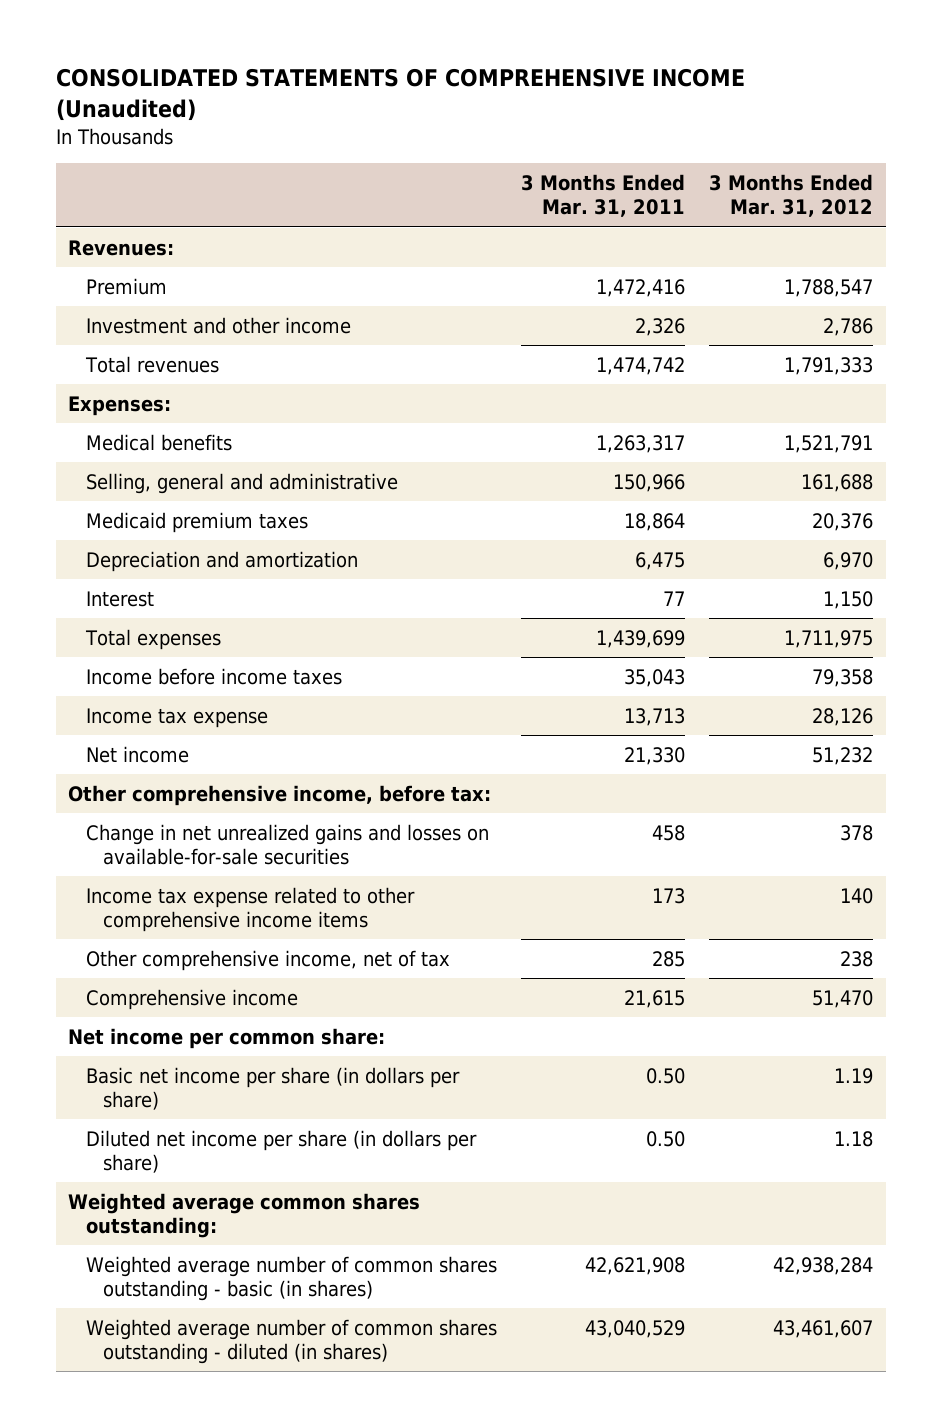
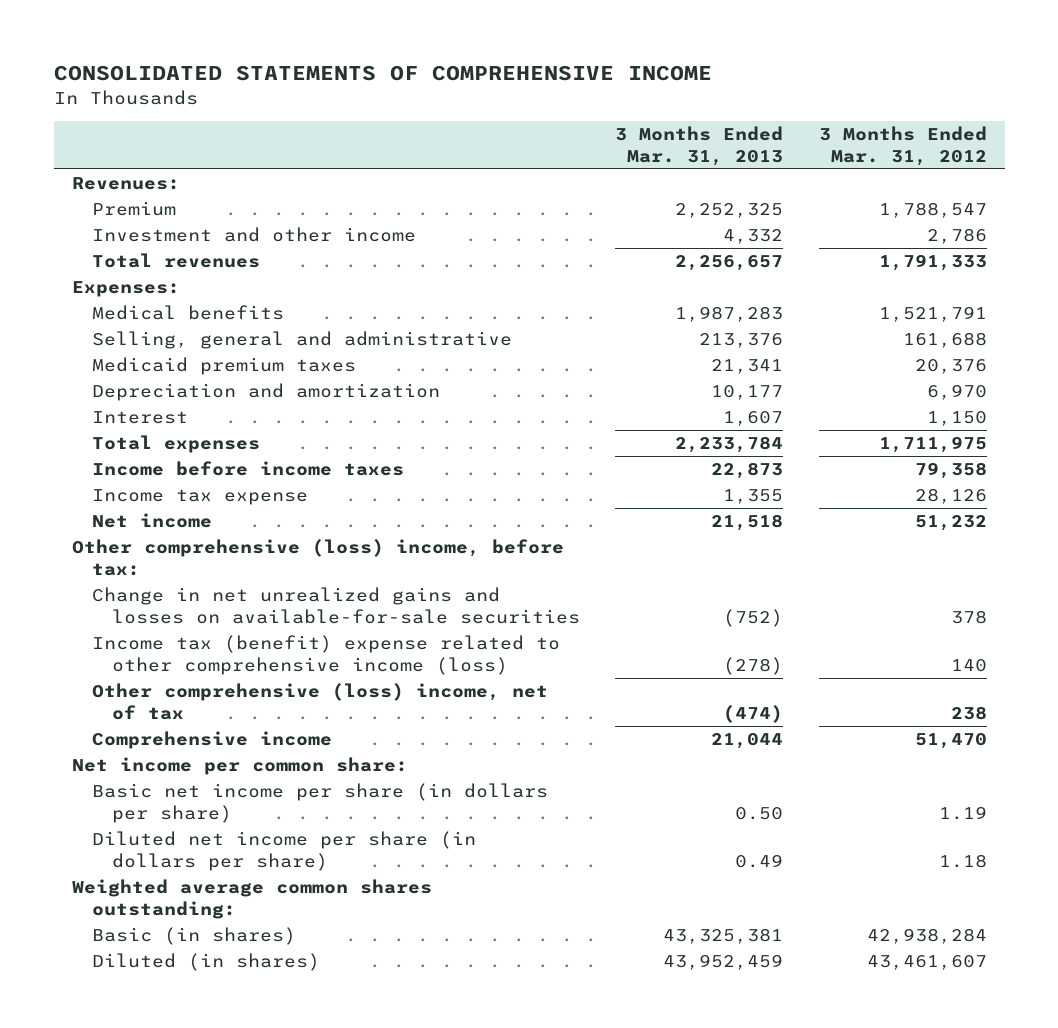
[55,68,745,121] CONSOLIDATED STATEMENTS OF COMPREHENSIVE INCOME (Unaudited) -> [53,65,712,82] CONSOLIDATED STATEMENTS OF COMPREHENSIVE INCOME
[520,174,685,218] 3 Months Ended Mar. 31, 2011 -> none
none -> [615,125,784,166] 3 Months Ended Mar. 31, 2013
[67,784,491,806] Other comprehensive income, before tax: -> [71,539,564,577] Other comprehensive (loss) income, before tax:
[85,886,415,933] Income tax expense related to other comprehensive income items -> [91,635,560,676] Income tax (benefit) expense related to other comprehensive income (loss)
[85,949,450,971] Other comprehensive income, net of tax -> [91,683,548,721] Other comprehensive (loss) income, net of tax
[85,1255,497,1302] Weighted average number of common shares outstanding - basic (in shares) -> [91,927,296,946] Basic (in shares)
[85,1318,497,1365] Weighted average number of common shares outstanding - diluted (in shares) -> [91,953,320,972] Diluted (in shares)

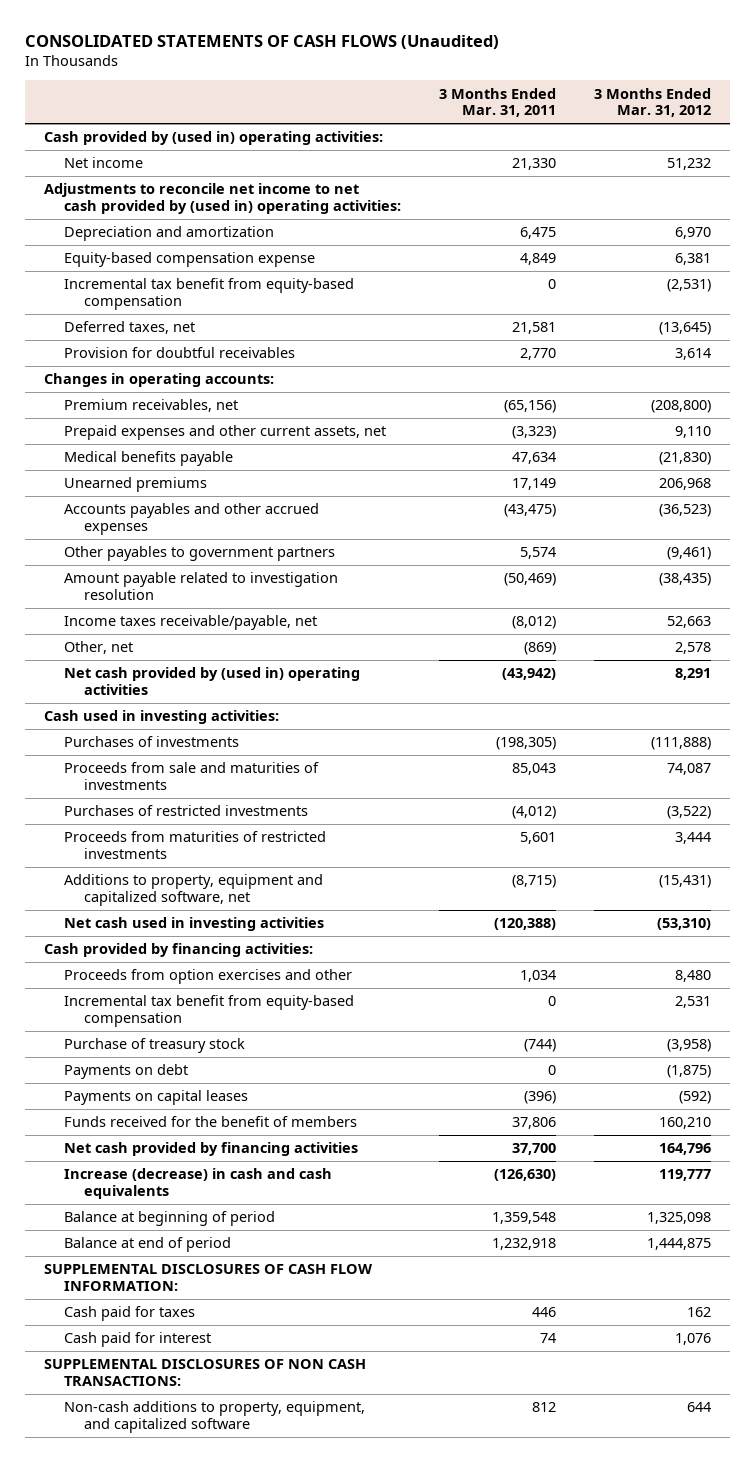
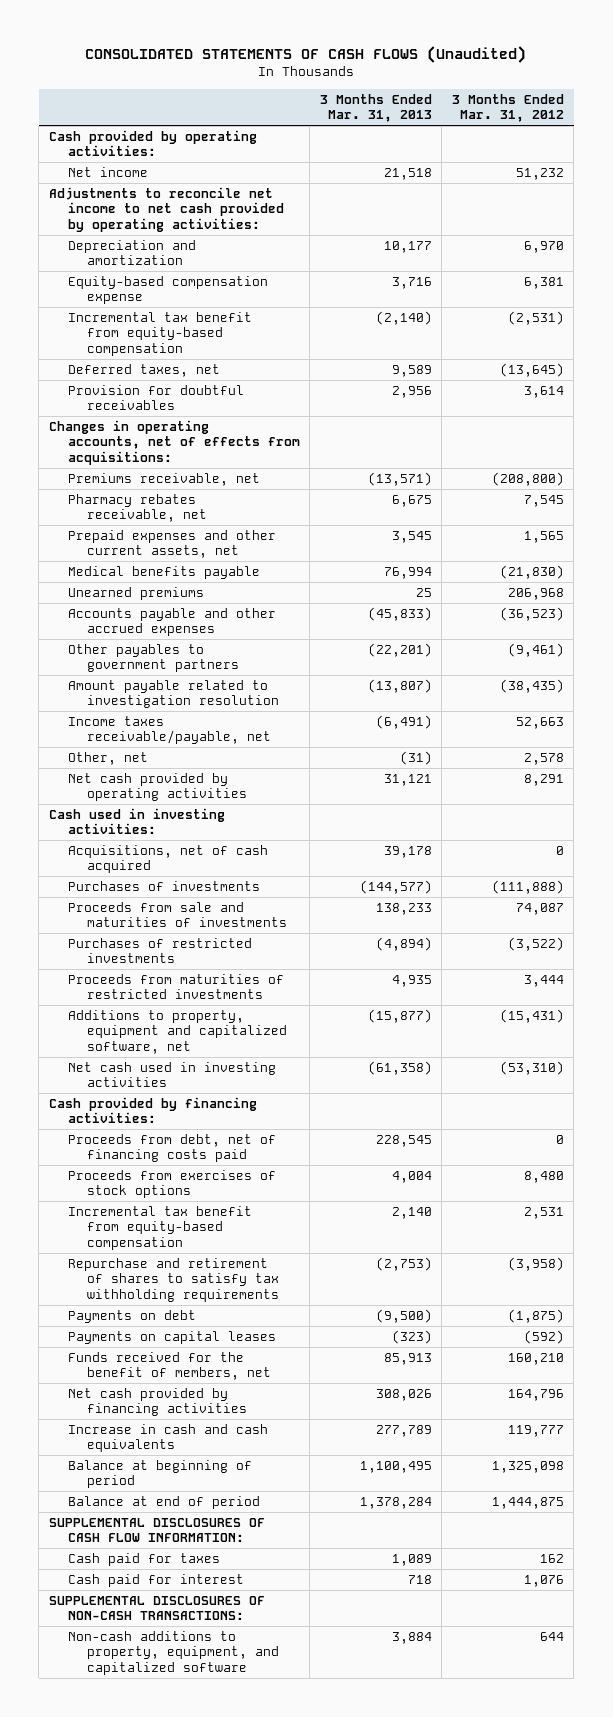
[438,87,556,118] 3 Months Ended Mar. 31, 2011 -> none
none -> [319,94,432,123] 3 Months Ended Mar. 31, 2013
[43,131,383,146] Cash provided by (used in) operating activities: -> [48,129,257,157] Cash provided by operating activities:
[43,183,401,215] Adjustments to reconcile net income to net cash provided by (used in) operating activities: -> [48,186,284,232] Adjustments to reconcile net income to net cash provided by operating activities:
[43,373,274,388] Changes in operating accounts: -> [48,419,300,465] Changes in operating accounts, net of effects from acquisitions:
[63,399,238,413] Premium receivables, net -> [67,472,260,486] Premiums receivable, net
none -> [67,493,208,523] Pharmacy rebates receivable, net
[674,426,711,439] 9,110 -> [523,530,564,543] 1,565
[63,503,319,536] Accounts payables and other accrued expenses -> [67,607,276,637] Accounts payable and other accrued expenses
[63,667,360,696] Net cash provided by (used in) operating activities -> [67,772,248,802] Net cash provided by operating activities
none -> [67,844,268,874] Acquisitions, net of cash acquired
none -> [67,1133,276,1163] Proceeds from debt, net of financing costs paid
[63,969,352,985] Proceeds from option exercises and other -> [67,1169,276,1199] Proceeds from exercises of stock options
[63,1038,245,1054] Purchase of treasury stock -> [67,1257,280,1302] Repurchase and retirement of shares to satisfy tax withholding requirements
[63,1116,357,1128] Funds received for the benefit of members -> [67,1351,272,1381] Funds received for the benefit of members, net
[63,1168,332,1200] Increase (decrease) in cash and cash equivalents -> [67,1423,268,1453] Increase in cash and cash equivalents
[43,1359,366,1387] SUPPLEMENTAL DISCLOSURES OF NON CASH TRANSACTIONS: -> [48,1595,265,1621] SUPPLEMENTAL DISCLOSURES OF NON-CASH TRANSACTIONS:

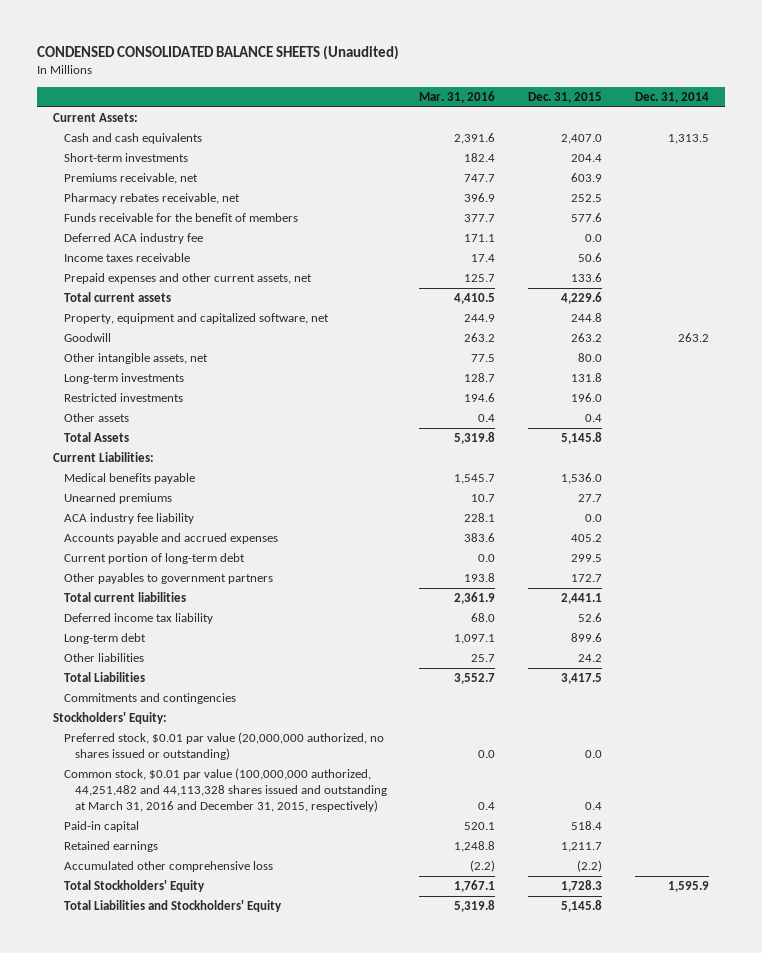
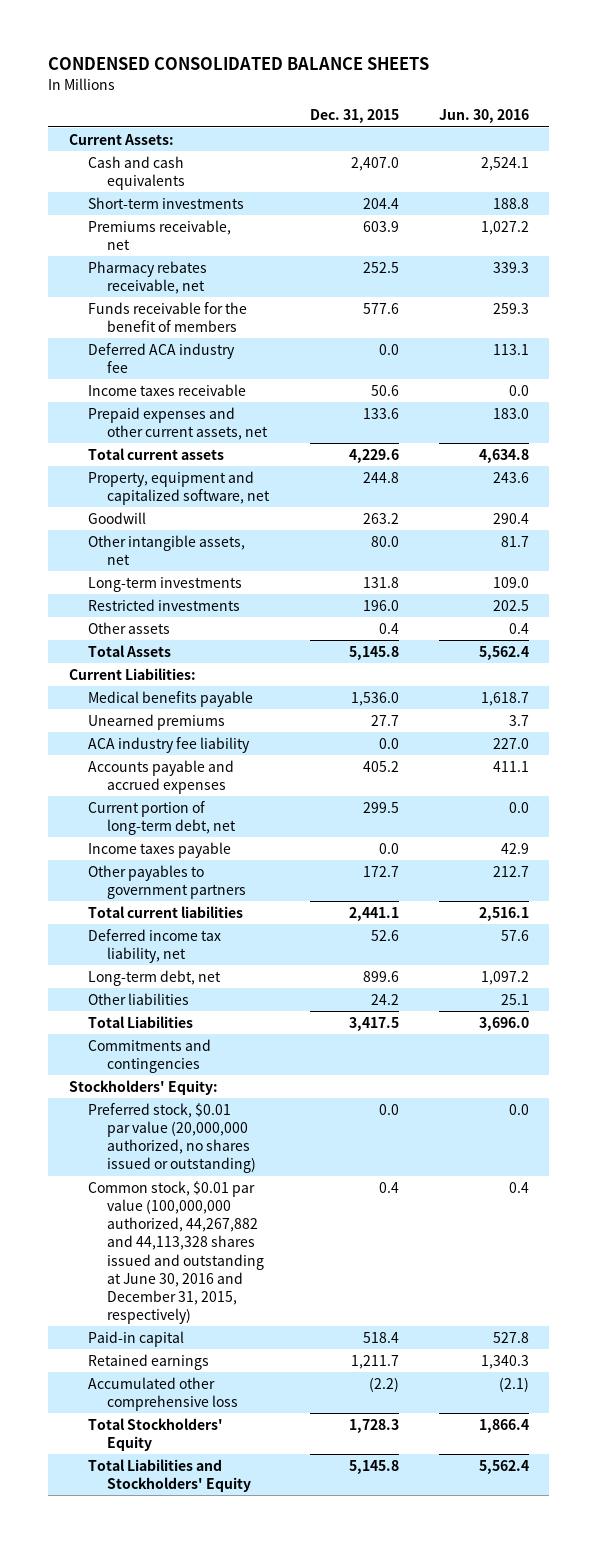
[36,44,399,60] CONDENSED CONSOLIDATED BALANCE SHEETS (Unaudited) -> [48,57,430,71] CONDENSED CONSOLIDATED BALANCE SHEETS
[419,91,496,104] Mar. 31, 2016 -> none
[634,92,709,104] Dec. 31, 2014 -> none
none -> [438,109,529,124] Jun. 30, 2016
[63,553,245,565] Current portion of long-term debt -> [87,800,237,835] Current portion of long-term debt, net
none -> [87,841,231,858] Income taxes payable
[63,613,213,625] Deferred income tax liability -> [87,928,221,963] Deferred income tax liability, net
[63,633,146,645] Long-term debt -> [87,969,221,986] Long-term debt, net
[63,768,387,812] Common stock, $0.01 par value (100,000,000 authorized, 44,251,482 and 44,113,328 shares issued and outstanding at March 31, 2016 and December 31, 2015, respectively) -> [87,1180,265,1325] Common stock, $0.01 par value (100,000,000 authorized, 44,267,882 and 44,113,328 shares issued and outstanding at June 30, 2016 and December 31, 2015, respectively)

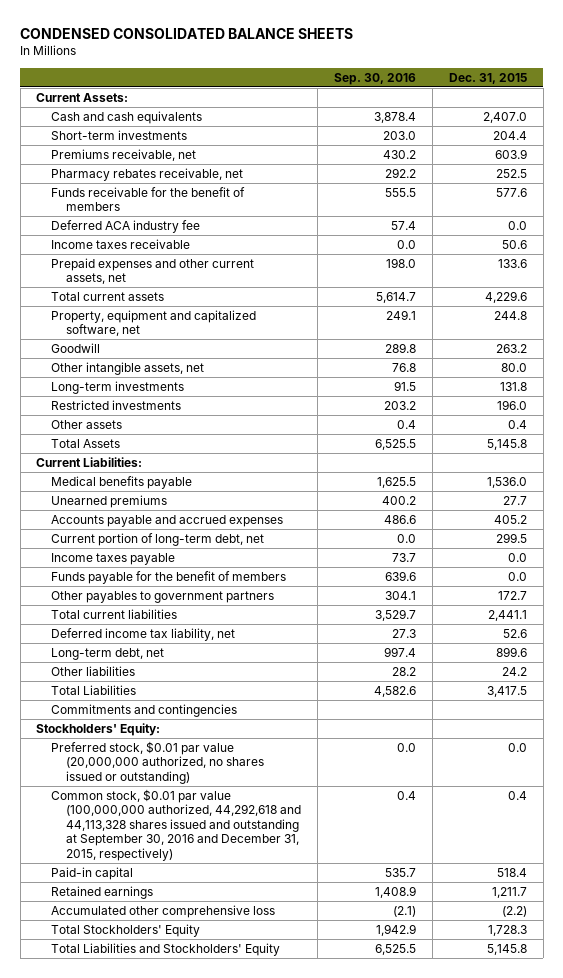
[438,109,529,124] Jun. 30, 2016 -> none
none -> [334,72,417,85] Sep. 30, 2016
[87,736,250,753] ACA industry fee liability -> none
none -> [51,570,287,584] Funds payable for the benefit of members
[87,1180,265,1325] Common stock, $0.01 par value (100,000,000 authorized, 44,267,882 and 44,113,328 shares issued and outstanding at June 30, 2016 and December 31, 2015, respectively) -> [51,788,302,861] Common stock, $0.01 par value (100,000,000 authorized, 44,292,618 and 44,113,328 shares issued and outstanding at September 30, 2016 and December 31, 2015, respectively)

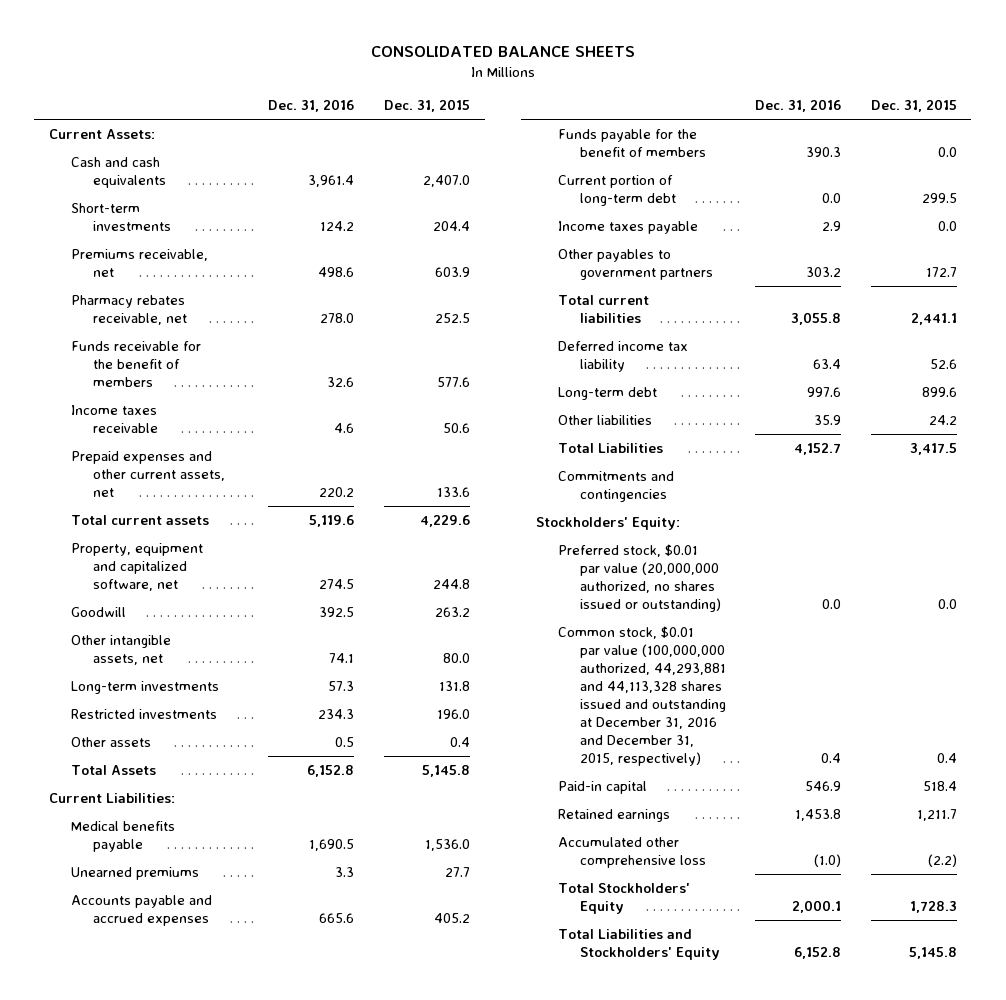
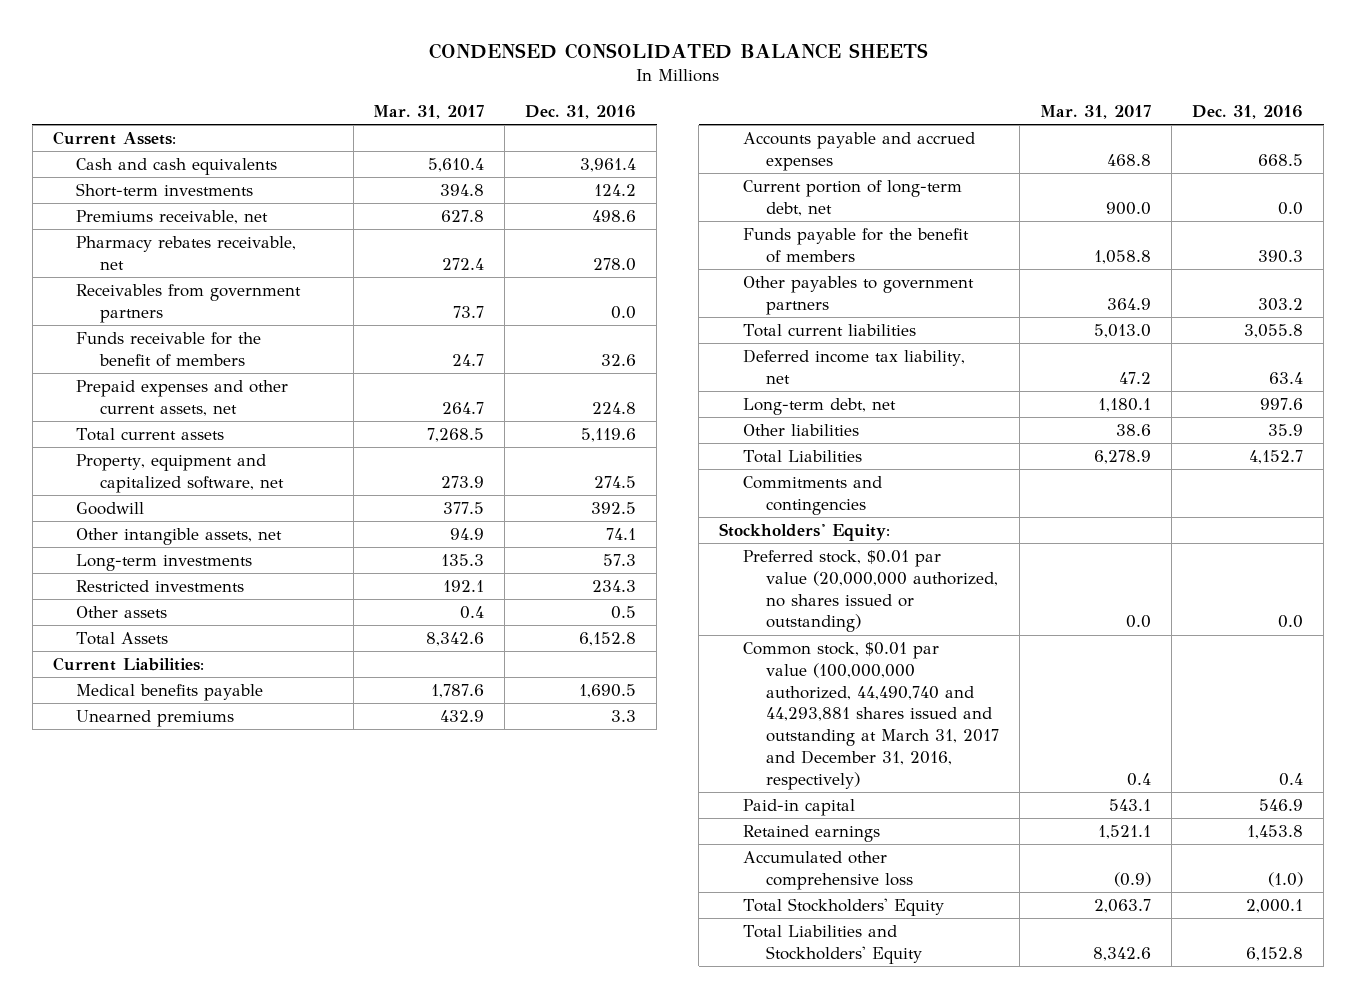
[370,45,635,57] CONSOLIDATED BALANCE SHEETS -> [428,43,928,60] CONDENSED CONSOLIDATED BALANCE SHEETS
[383,99,470,113] Dec. 31, 2015 -> none
none -> [373,104,485,119] Mar. 31, 2017
none -> [76,283,302,323] Receivables from government partners
[70,405,158,434] Income taxes receivable -> none
[319,487,355,498] 220.2 -> [592,401,637,414] 224.8
[319,913,355,924] 665.6 -> [1258,153,1304,166] 668.5
none -> [742,179,962,216] Current portion of long-term debt, net
[557,175,676,207] Current portion of long-term debt -> none
[557,221,698,235] Income taxes payable -> none
[557,341,688,373] Deferred income tax liability -> [742,348,965,384] Deferred income tax liability, net
[557,387,657,401] Long-term debt -> [742,397,896,415] Long-term debt, net
[557,626,726,767] Common stock, $0.01 par value (100,000,000 authorized, 44,293,881 and 44,113,328 shares issued and outstanding at December 31, 2016 and December 31, 2015, respectively) -> [742,641,1000,790] Common stock, $0.01 par value (100,000,000 authorized, 44,490,740 and 44,293,881 shares issued and outstanding at March 31, 2017 and December 31, 2016, respectively)

